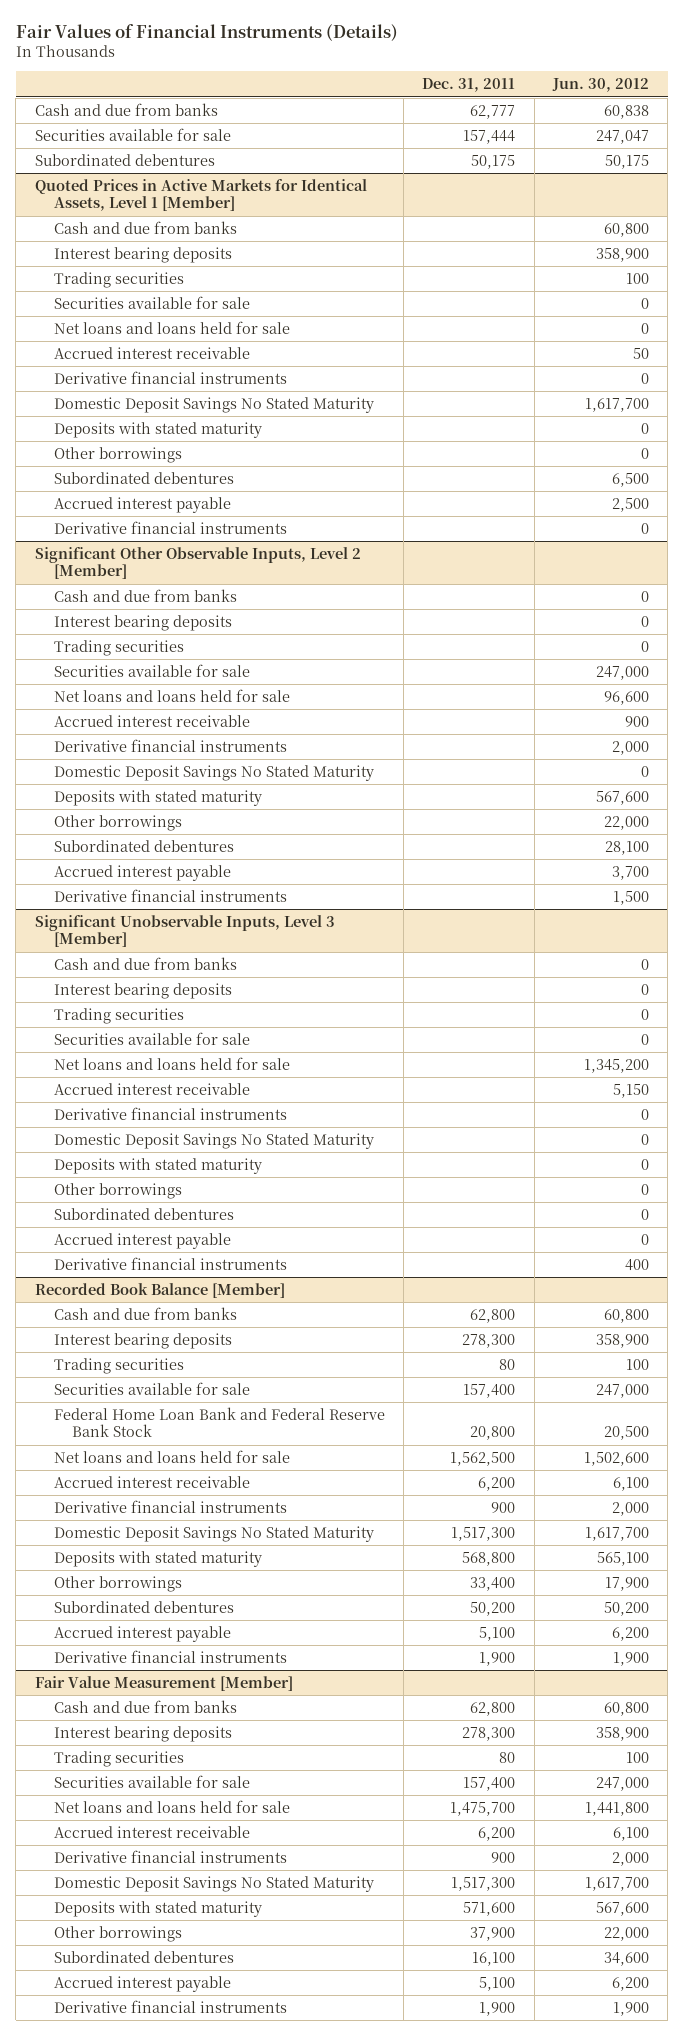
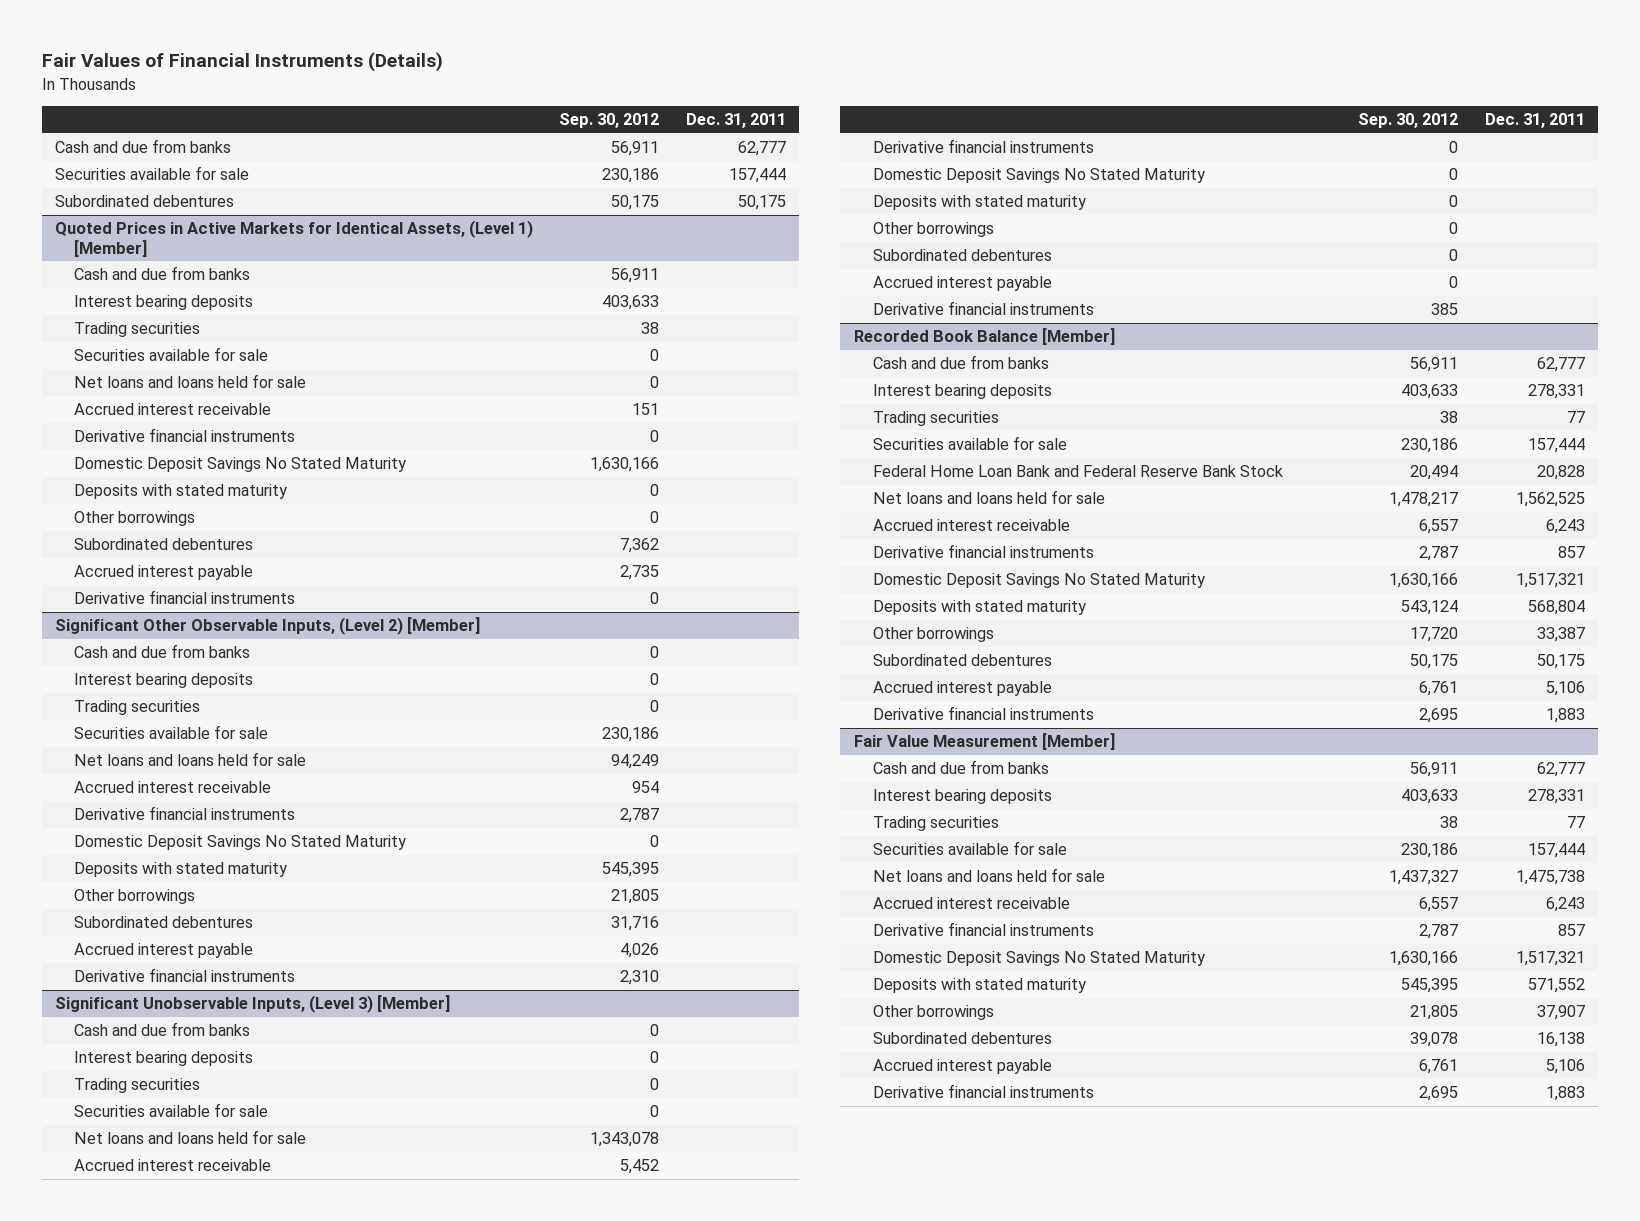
[551,78,649,93] Jun. 30, 2012 -> none
none -> [559,113,660,129] Sep. 30, 2012
[34,178,367,212] Quoted Prices in Active Markets for Identical Assets, Level 1 [Member] -> [54,220,533,257] Quoted Prices in Active Markets for Identical Assets, (Level 1) [Member]
[34,546,361,580] Significant Other Observable Inputs, Level 2 [Member] -> [54,617,480,636] Significant Other Observable Inputs, (Level 2) [Member]
[34,914,335,948] Significant Unobservable Inputs, Level 3 [Member] -> [54,995,450,1014] Significant Unobservable Inputs, (Level 3) [Member]
[470,1308,516,1323] 62,800 -> [1536,357,1585,373] 62,777
[462,1333,516,1348] 278,300 -> [1527,384,1585,400] 278,331
[499,1358,516,1370] 80 -> [1566,411,1585,424] 77
[463,1383,516,1398] 157,400 -> [1527,438,1585,454] 157,444
[470,1426,516,1441] 20,800 -> [1536,465,1585,481] 20,828
[450,1451,516,1466] 1,562,500 -> [1515,492,1585,508] 1,562,525
[478,1476,516,1491] 6,200 -> [1545,519,1585,535] 6,243
[491,1501,516,1513] 900 -> [1557,546,1585,559] 857
[451,1526,516,1541] 1,517,300 -> [1515,573,1585,589] 1,517,321
[462,1551,516,1566] 568,800 -> [1527,600,1585,616] 568,804
[470,1576,516,1591] 33,400 -> [1536,627,1585,643] 33,387
[470,1601,516,1616] 50,200 -> [1536,654,1585,670] 50,175
[479,1626,516,1641] 5,100 -> [1545,681,1585,697] 5,106
[479,1651,516,1666] 1,900 -> [1545,708,1585,724] 1,883
[470,1701,516,1716] 62,800 -> [1536,762,1585,778] 62,777
[462,1726,516,1741] 278,300 -> [1527,789,1585,805] 278,331
[499,1751,516,1763] 80 -> [1566,816,1585,829] 77
[463,1776,516,1791] 157,400 -> [1527,843,1585,859] 157,444
[450,1801,516,1816] 1,475,700 -> [1515,870,1585,886] 1,475,738
[478,1826,516,1841] 6,200 -> [1545,897,1585,913] 6,243
[491,1851,516,1863] 900 -> [1557,924,1585,937] 857
[451,1876,516,1891] 1,517,300 -> [1515,951,1585,967] 1,517,321
[463,1901,516,1916] 571,600 -> [1527,978,1585,994] 571,552
[470,1926,516,1941] 37,900 -> [1536,1005,1585,1021] 37,907
[472,1951,516,1966] 16,100 -> [1536,1032,1585,1048] 16,138
[479,1976,516,1991] 5,100 -> [1545,1059,1585,1075] 5,106
[479,2001,516,2016] 1,900 -> [1545,1086,1585,1102] 1,883

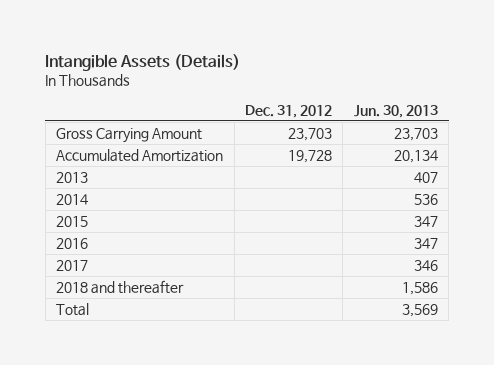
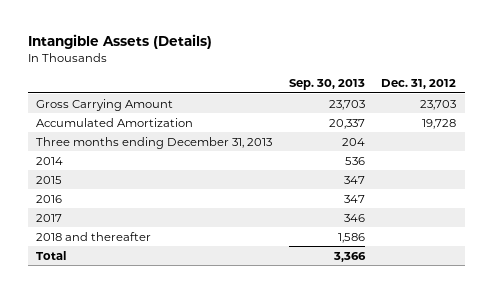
[353,104,438,118] Jun. 30, 2013 -> none
none -> [288,79,365,91] Sep. 30, 2013
[56,171,89,183] 2013 -> [36,136,273,149] Three months ending December 31, 2013

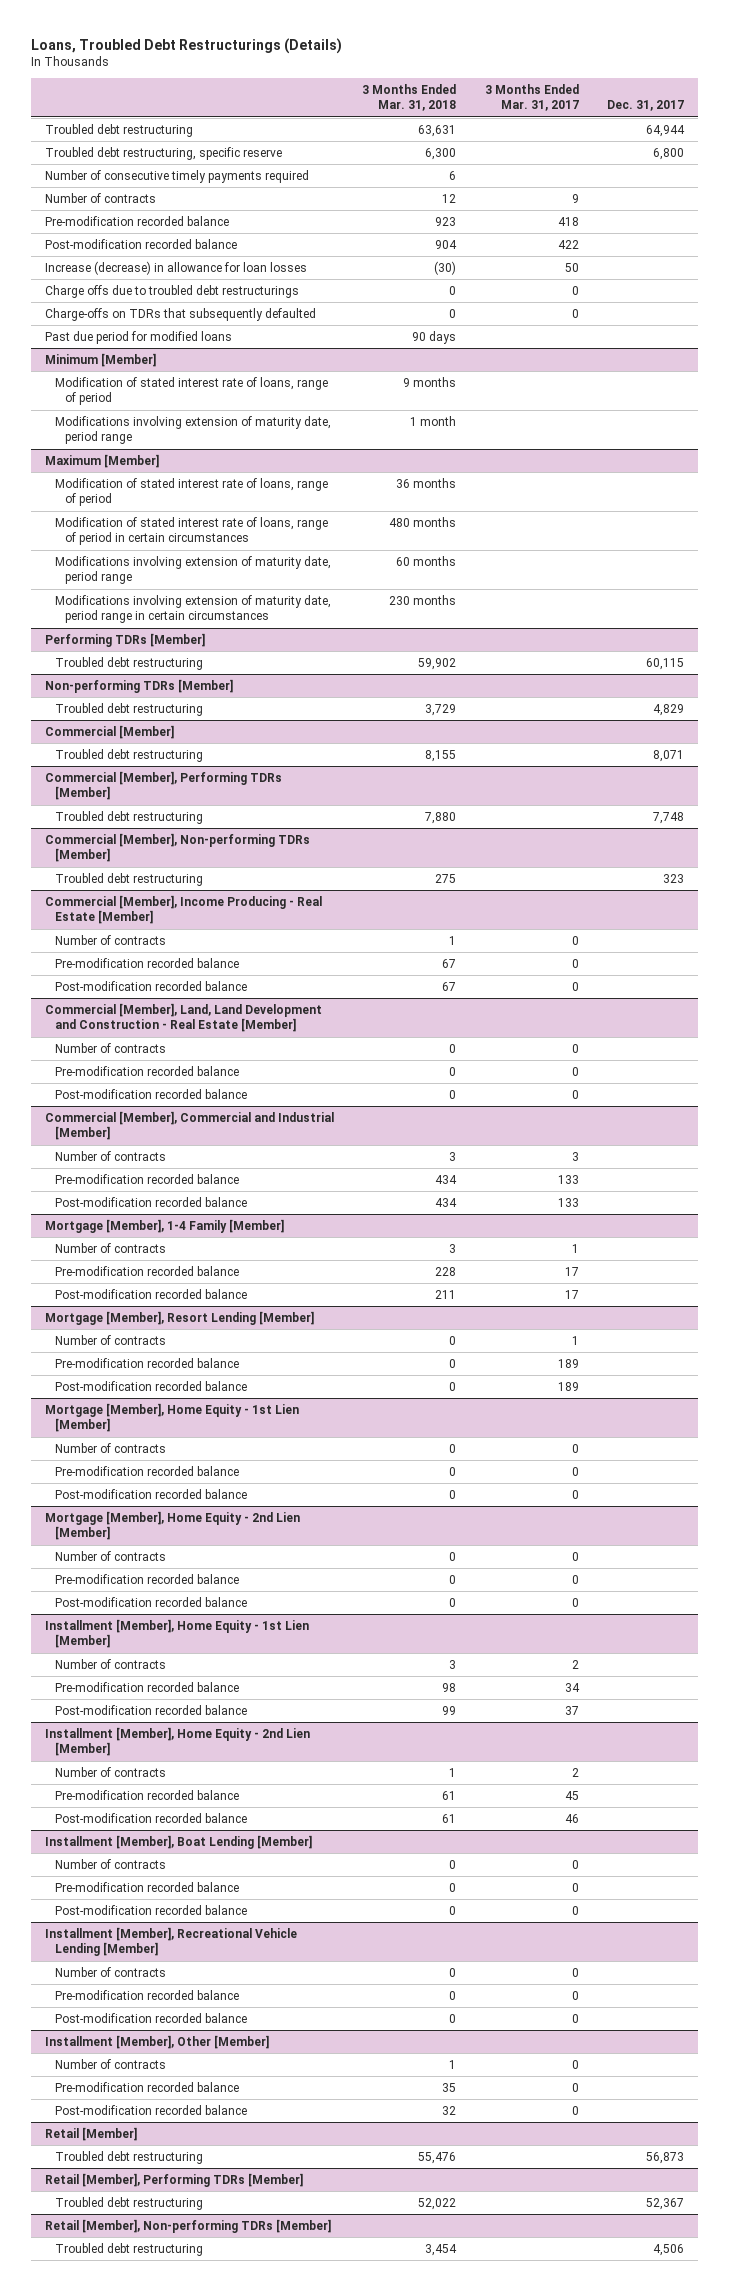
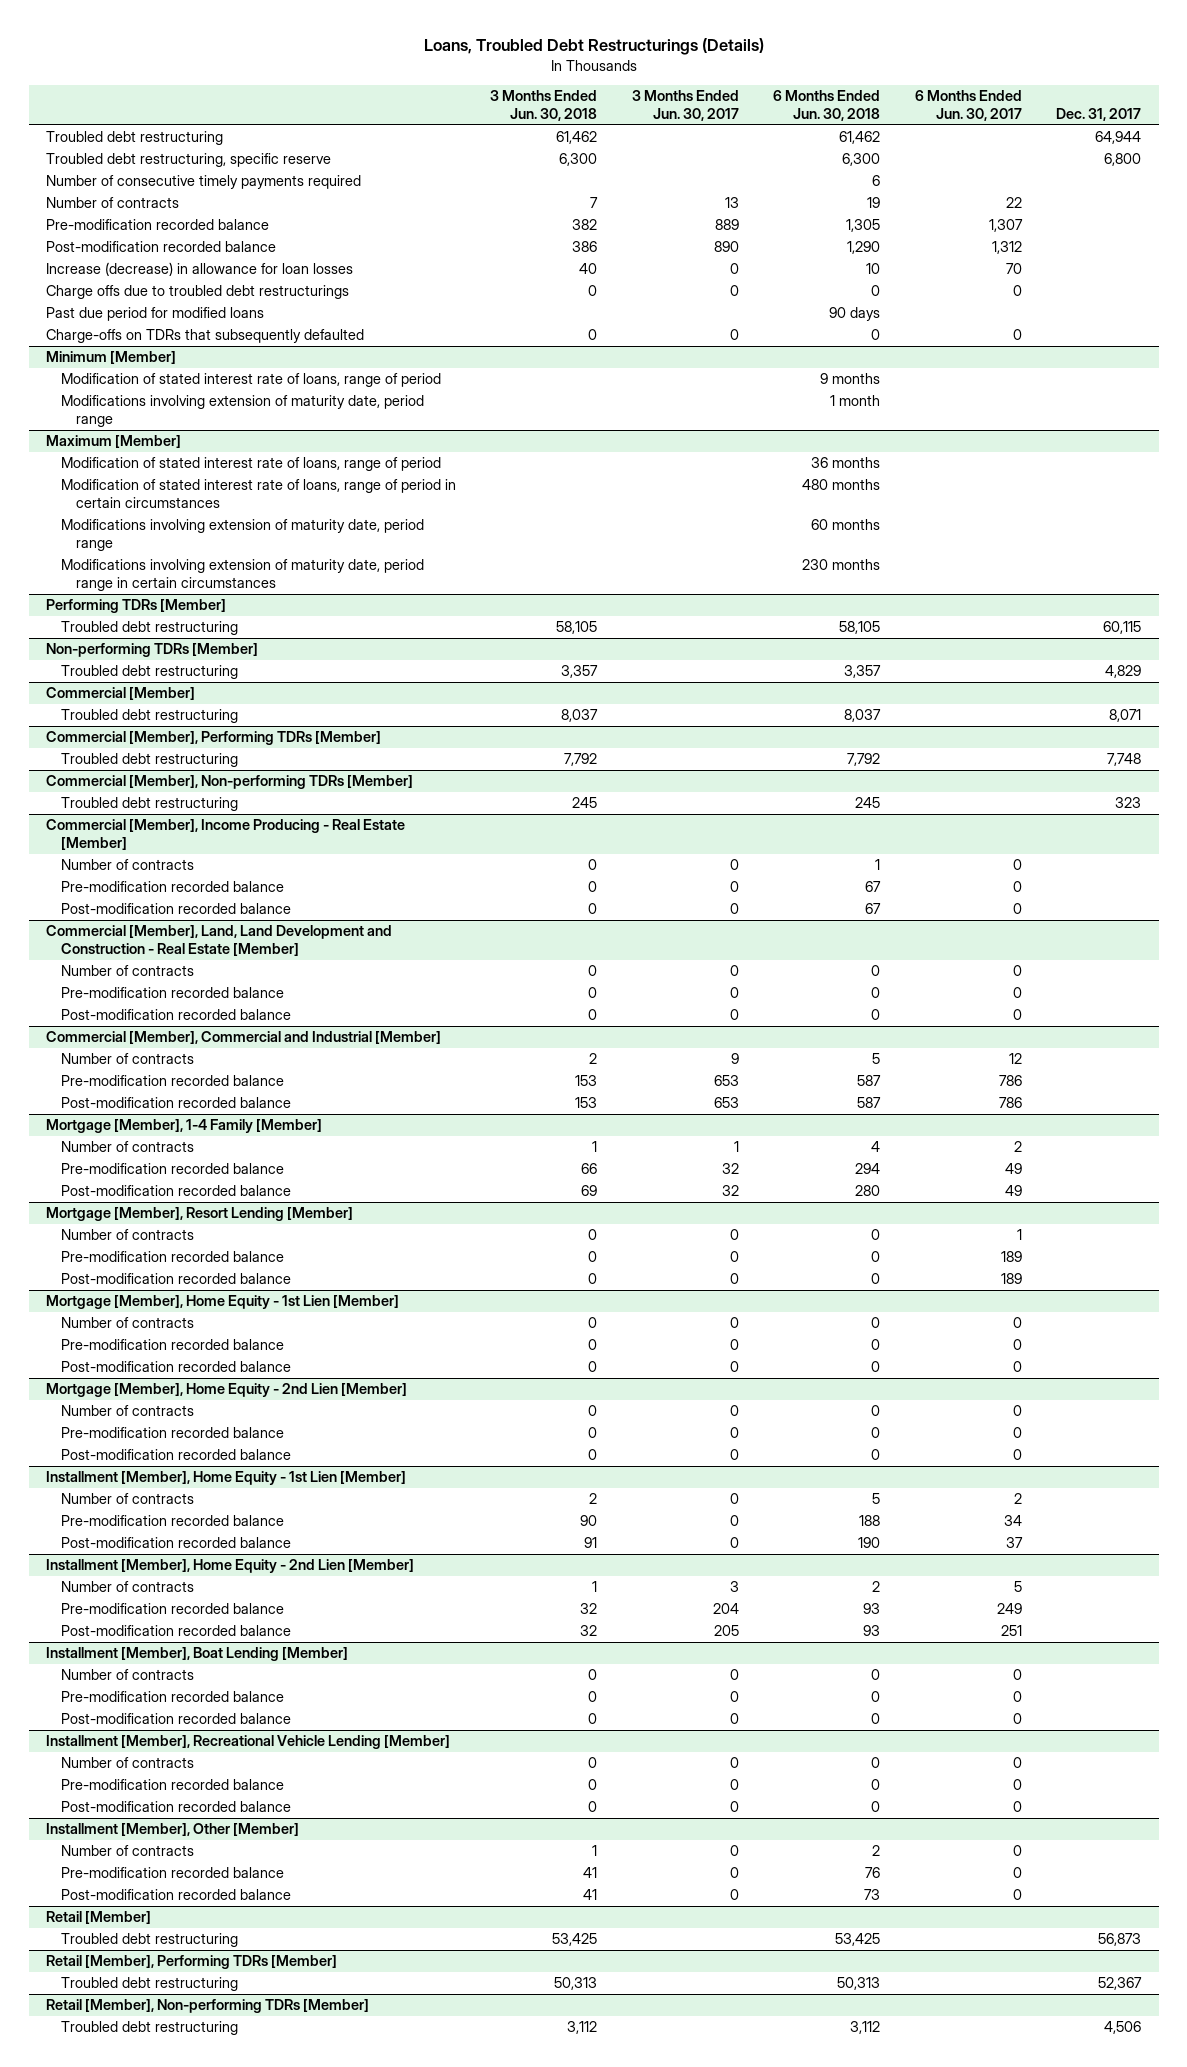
[362,83,457,112] 3 Months Ended Mar. 31, 2018 -> none
[484,83,579,112] 3 Months Ended Mar. 31, 2017 -> none
none -> [490,90,598,121] 3 Months Ended Jun. 30, 2018
none -> [631,90,739,121] 3 Months Ended Jun. 30, 2017
none -> [773,90,881,121] 6 Months Ended Jun. 30, 2018
none -> [914,90,1022,121] 6 Months Ended Jun. 30, 2017
[45,307,317,321] Charge-offs on TDRs that subsequently defaulted -> [46,329,365,344] Charge-offs on TDRs that subsequently defaulted

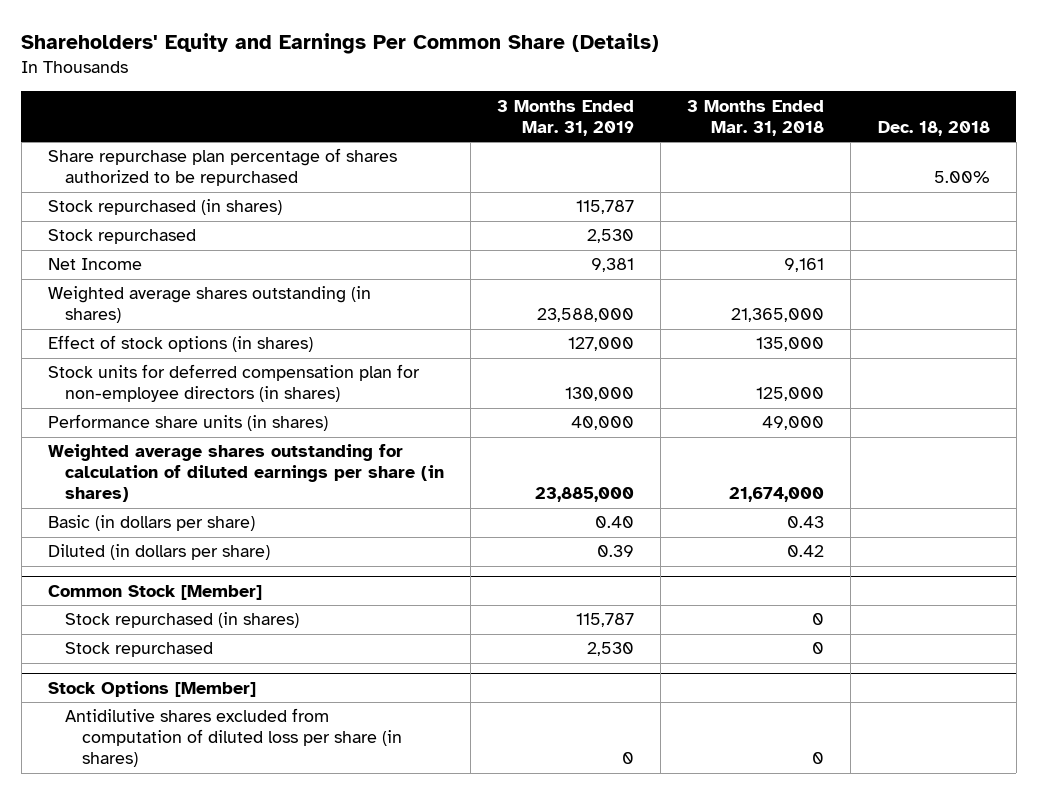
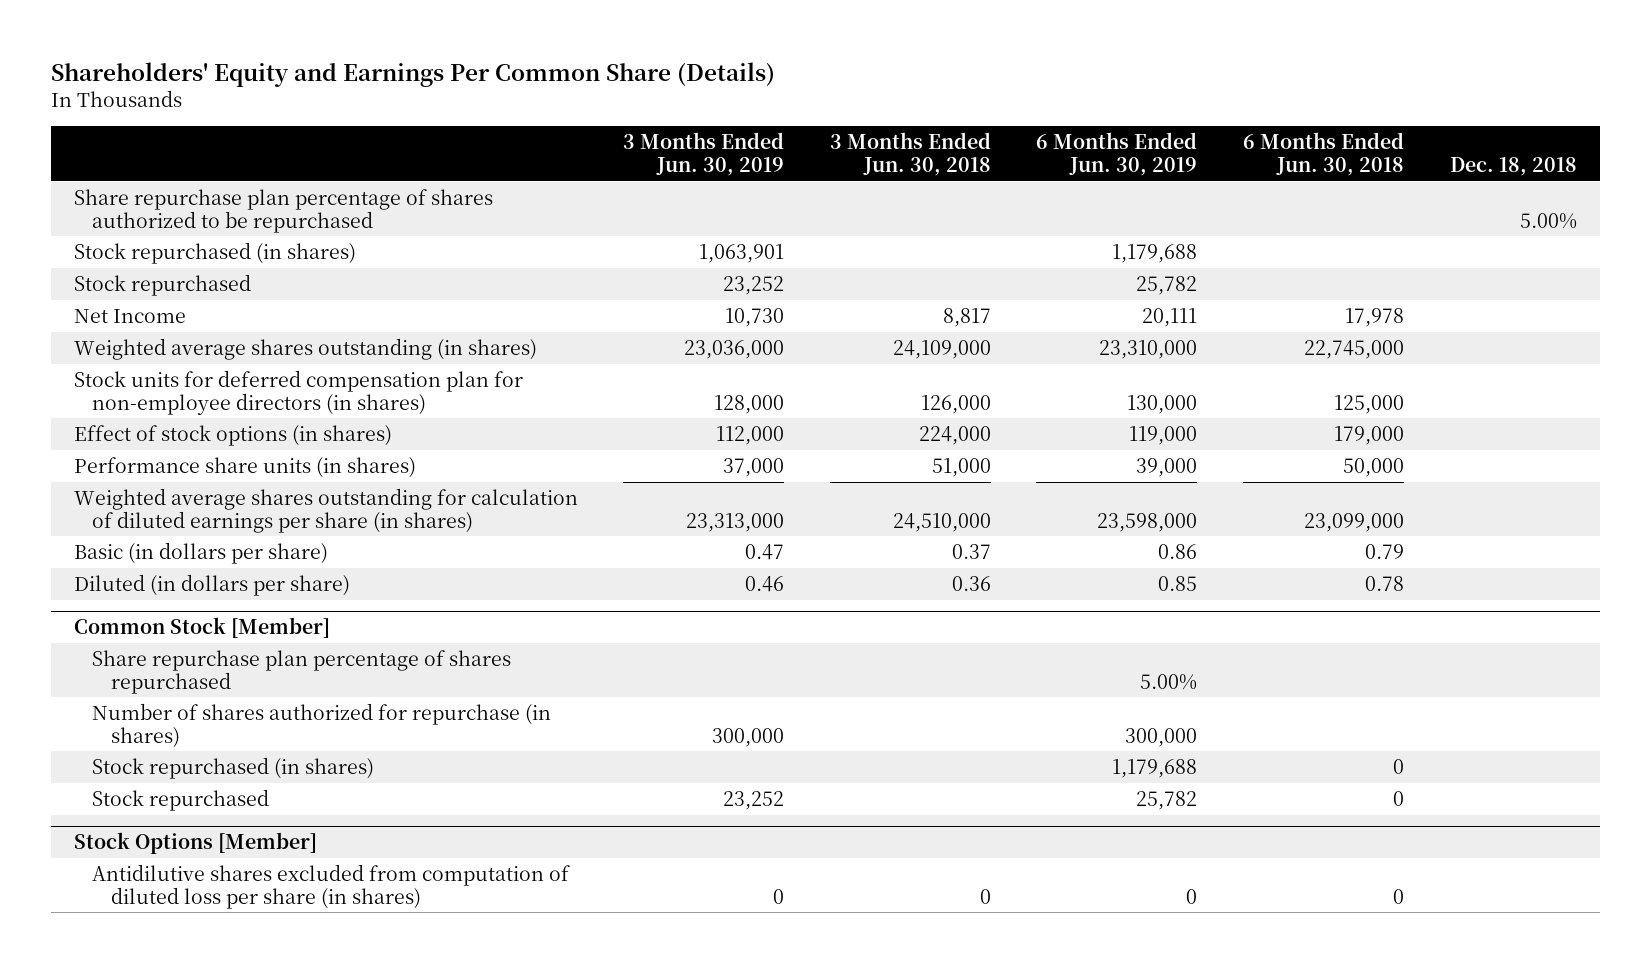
[497,99,635,136] 3 Months Ended Mar. 31, 2019 -> none
[687,99,825,136] 3 Months Ended Mar. 31, 2018 -> none
none -> [623,132,785,176] 3 Months Ended Jun. 30, 2019
none -> [829,132,991,176] 3 Months Ended Jun. 30, 2018
none -> [1036,132,1198,176] 6 Months Ended Jun. 30, 2019
none -> [1243,132,1405,176] 6 Months Ended Jun. 30, 2018
[48,335,314,353] Effect of stock options (in shares) -> [73,424,392,446] Effect of stock options (in shares)
none -> [92,649,512,694] Share repurchase plan percentage of shares repurchased
none -> [92,702,552,748] Number of shares authorized for repurchase (in shares)

